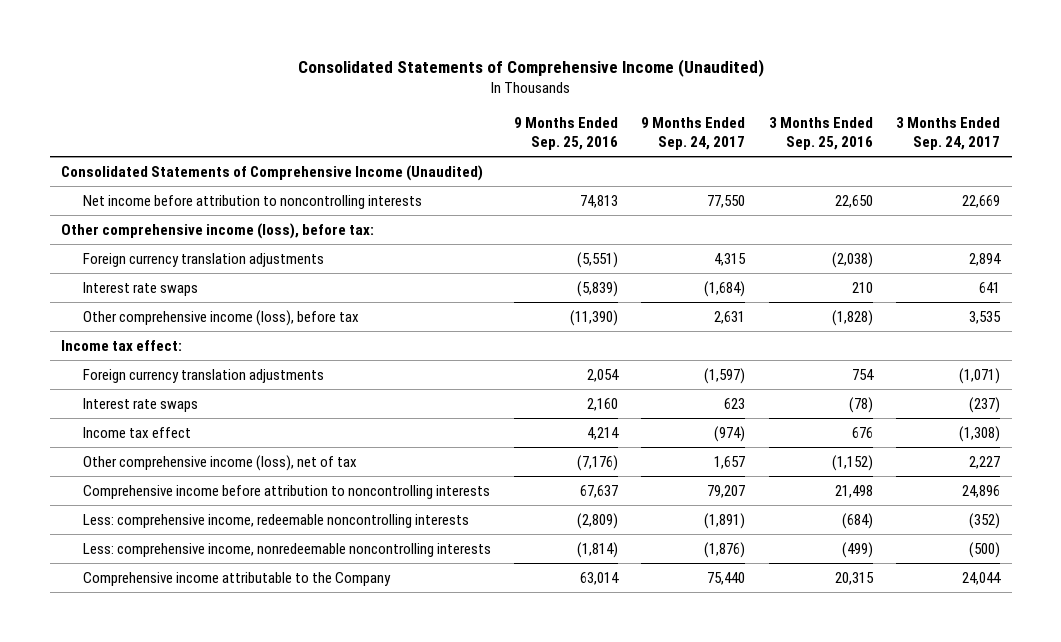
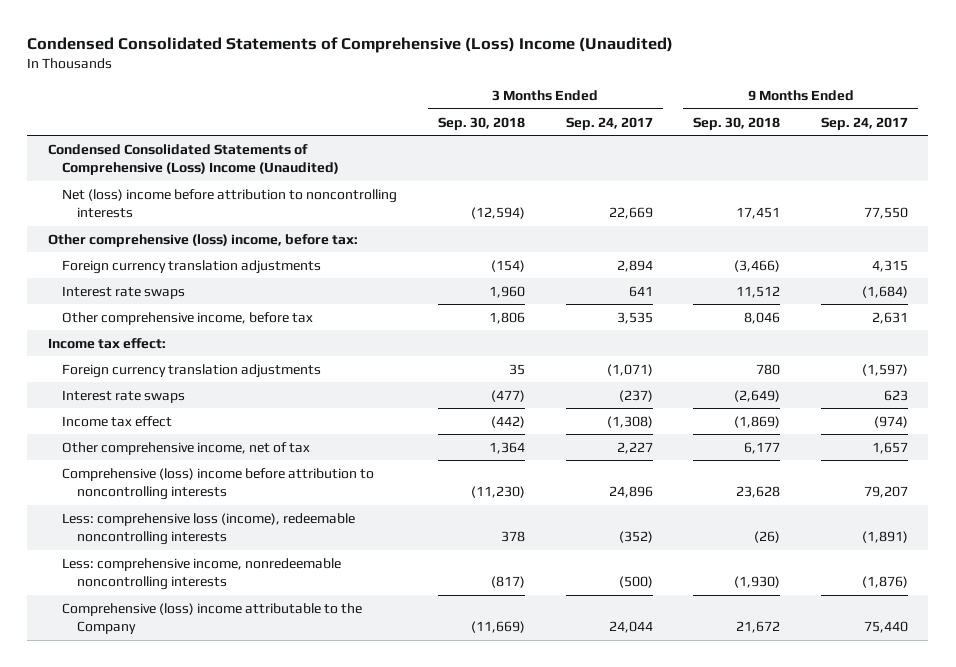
[297,58,764,77] Consolidated Statements of Comprehensive Income (Unaudited) -> [27,37,674,54] Condensed Consolidated Statements of Comprehensive (Loss) Income (Unaudited)
[514,116,619,151] 9 Months Ended Sep. 25, 2016 -> none
[768,116,873,151] 3 Months Ended Sep. 25, 2016 -> none
none -> [438,116,526,130] Sep. 30, 2018
none -> [693,116,781,130] Sep. 30, 2018
[61,164,484,181] Consolidated Statements of Comprehensive Income (Unaudited) -> [47,143,340,175] Condensed Consolidated Statements of Comprehensive (Loss) Income (Unaudited)
[82,194,422,209] Net income before attribution to noncontrolling interests -> [62,188,398,218] Net (loss) income before attribution to noncontrolling interests
[61,222,375,239] Other comprehensive income (loss), before tax: -> [47,233,358,247] Other comprehensive (loss) income, before tax:
[82,309,359,326] Other comprehensive income (loss), before tax -> [62,311,314,325] Other comprehensive income, before tax
[82,454,357,471] Other comprehensive income (loss), net of tax -> [62,441,311,455] Other comprehensive income, net of tax
[82,484,490,499] Comprehensive income before attribution to noncontrolling interests -> [62,467,375,500] Comprehensive (loss) income before attribution to noncontrolling interests
[82,513,469,528] Less: comprehensive income, redeemable noncontrolling interests -> [62,512,356,545] Less: comprehensive loss (income), redeemable noncontrolling interests
[82,571,391,586] Comprehensive income attributable to the Company -> [62,602,363,634] Comprehensive (loss) income attributable to the Company

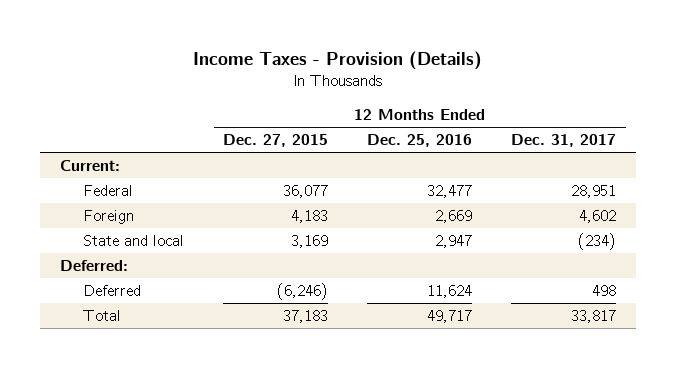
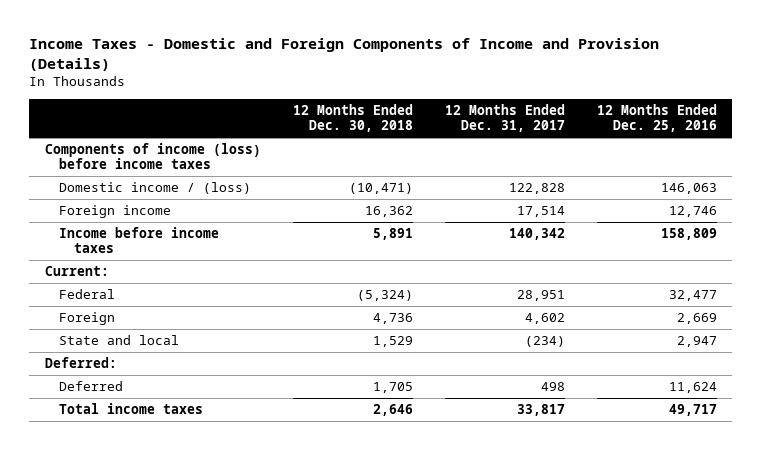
[193,51,483,71] Income Taxes - Provision (Details) -> [29,38,660,72] Income Taxes - Domestic and Foreign Components of Income and Provision (Details)
[223,134,329,148] Dec. 27, 2015 -> none
none -> [292,104,413,133] 12 Months Ended Dec. 30, 2018
none -> [45,143,262,170] Components of income (loss) before income taxes
none -> [59,182,252,195] Domestic income / (loss)
none -> [59,205,172,219] Foreign income
none -> [59,227,220,254] Income before income taxes
[83,309,122,321] Total -> [59,403,204,415] Total income taxes

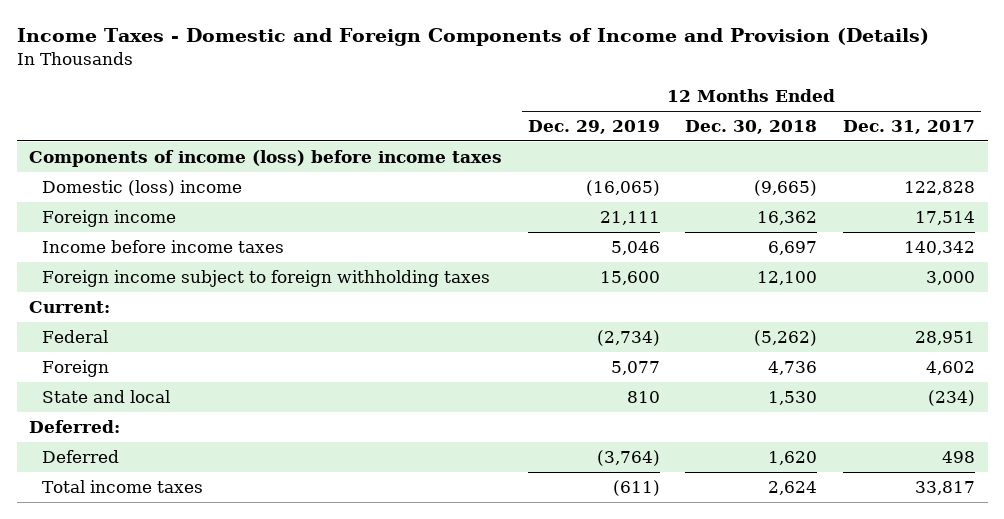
[596,104,717,133] 12 Months Ended Dec. 25, 2016 -> none
none -> [527,120,660,135] Dec. 29, 2019
[59,182,252,195] Domestic income / (loss) -> [41,179,242,196] Domestic (loss) income
[348,183,413,195] (10,471) -> [754,179,818,196] (9,665)
[372,228,413,241] 5,891 -> [768,240,818,255] 6,697
none -> [41,269,490,287] Foreign income subject to foreign withholding taxes
[356,290,413,302] (5,324) -> [754,329,818,346] (5,262)
[372,336,413,348] 1,529 -> [768,390,818,405] 1,530
[372,382,413,394] 1,705 -> [768,450,818,465] 1,620
[372,404,413,417] 2,646 -> [768,480,818,495] 2,624

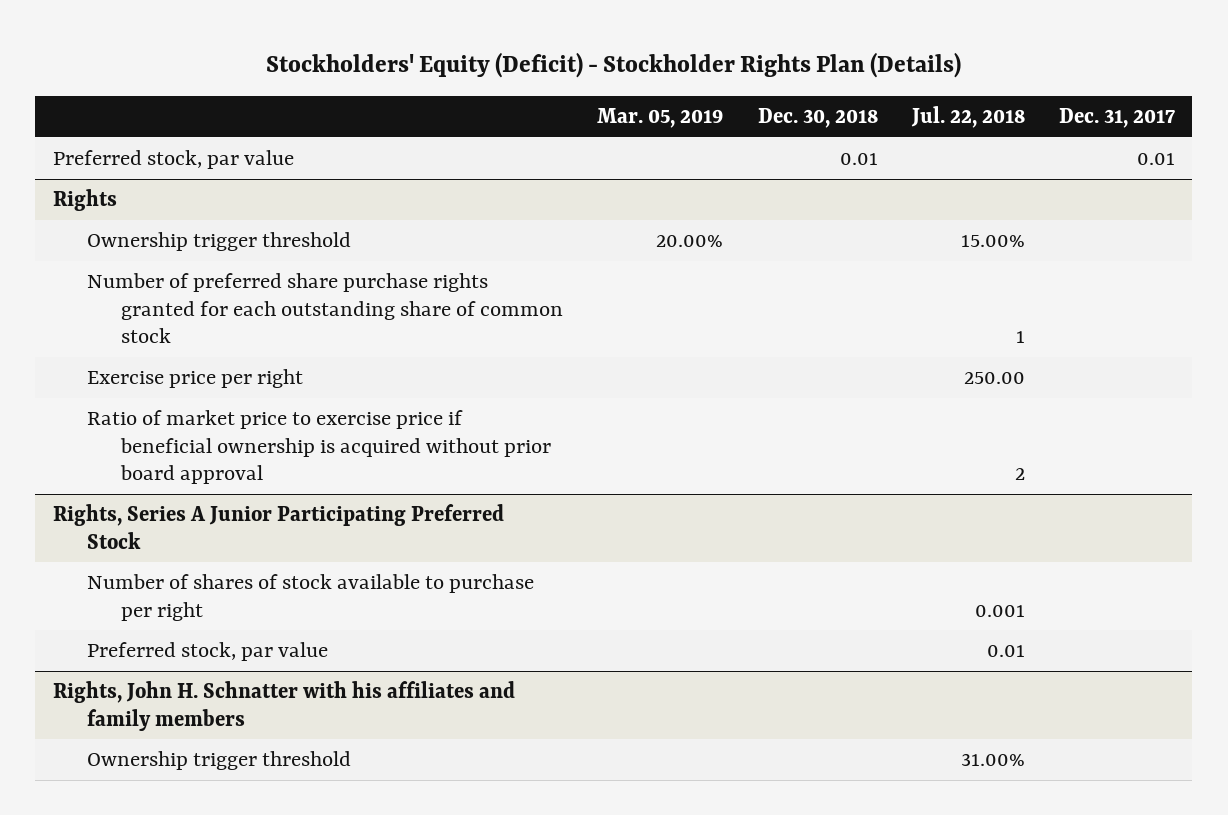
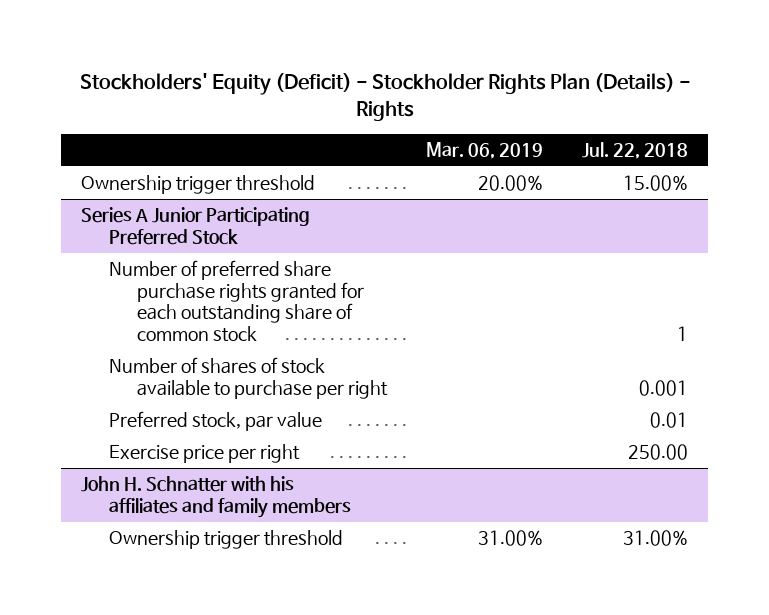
[265,52,961,79] Stockholders' Equity (Deficit) - Stockholder Rights Plan (Details) -> [79,72,691,121] Stockholders' Equity (Deficit) - Stockholder Rights Plan (Details) - Rights
[597,108,724,129] Mar. 05, 2019 -> none
[757,108,878,129] Dec. 30, 2018 -> none
[1059,108,1176,129] Dec. 31, 2017 -> none
none -> [426,141,544,159] Mar. 06, 2019
[52,150,294,170] Preferred stock, par value -> none
[52,189,117,212] Rights -> none
none -> [80,207,310,245] Series A Junior Participating Preferred Stock
[86,369,303,389] Exercise price per right -> none
[86,410,552,485] Ratio of market price to exercise price if beneficial ownership is acquired without prior board approval -> none
[52,504,504,549] Rights, Series A Junior Participating Preferred Stock -> none
none -> [108,444,300,464] Exercise price per right
[52,681,515,731] Rights, John H. Schnatter with his affiliates and family members -> [80,476,351,518] John H. Schnatter with his affiliates and family members

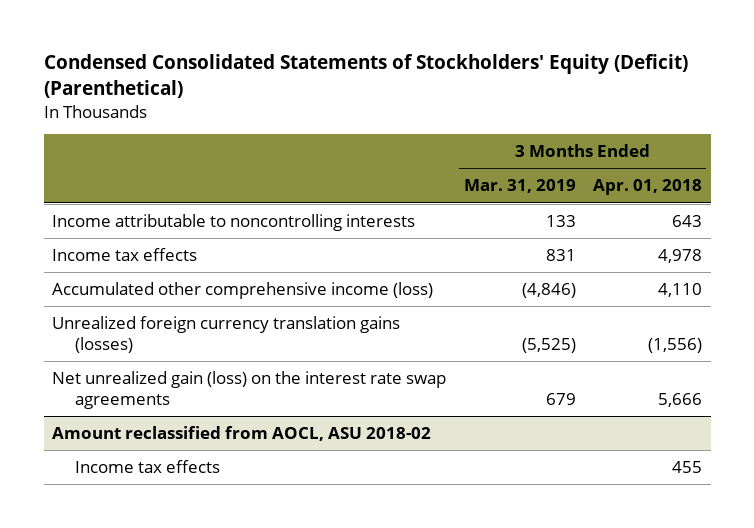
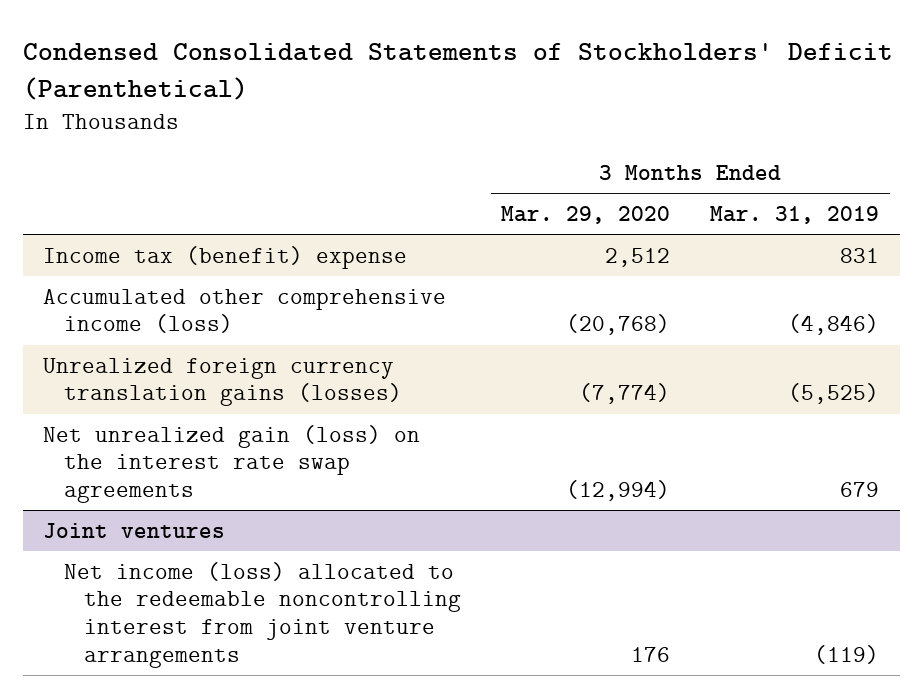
[43,54,688,99] Condensed Consolidated Statements of Stockholders' Equity (Deficit) (Parenthetical) -> [23,43,894,100] Condensed Consolidated Statements of Stockholders' Deficit (Parenthetical)
[593,179,703,196] Apr. 01, 2018 -> none
none -> [501,206,671,225] Mar. 29, 2020
[52,214,416,232] Income attributable to noncontrolling interests -> none
[52,248,198,262] Income tax effects -> [43,245,408,269] Income tax (benefit) expense
[52,426,432,442] Amount reclassified from AOCL, ASU 2018-02 -> none
[74,460,220,474] Income tax effects -> none
none -> [43,522,226,538] Joint ventures
none -> [63,561,462,669] Net income (loss) allocated to the redeemable noncontrolling interest from joint venture arrangements

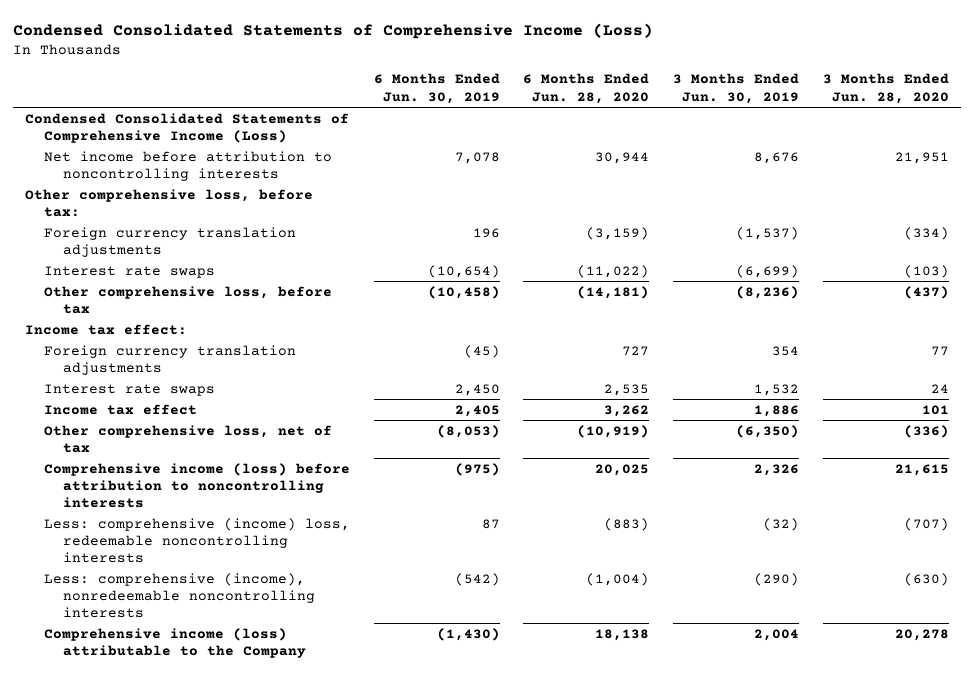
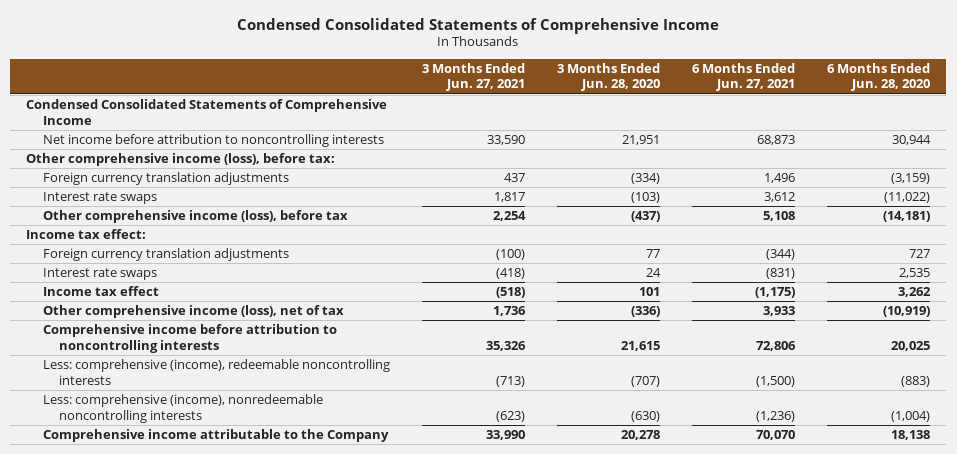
[12,23,653,40] Condensed Consolidated Statements of Comprehensive Income (Loss) -> [237,17,720,34] Condensed Consolidated Statements of Comprehensive Income
[373,73,500,104] 6 Months Ended Jun. 30, 2019 -> none
[673,73,800,104] 3 Months Ended Jun. 30, 2019 -> none
none -> [421,62,525,92] 3 Months Ended Jun. 27, 2021
none -> [692,62,796,92] 6 Months Ended Jun. 27, 2021
[24,112,349,143] Condensed Consolidated Statements of Comprehensive Income (Loss) -> [26,99,388,125] Condensed Consolidated Statements of Comprehensive Income
[24,188,313,217] Other comprehensive loss, before tax: -> [26,153,336,167] Other comprehensive income (loss), before tax:
[43,285,332,314] Other comprehensive loss, before tax -> [42,210,348,224] Other comprehensive income (loss), before tax
[43,424,332,453] Other comprehensive loss, net of tax -> [42,305,344,319] Other comprehensive income (loss), net of tax
[43,462,350,508] Comprehensive income (loss) before attribution to noncontrolling interests -> [42,324,337,353] Comprehensive income before attribution to noncontrolling interests
[43,517,350,563] Less: comprehensive (income) loss, redeemable noncontrolling interests -> [42,359,390,385] Less: comprehensive (income), redeemable noncontrolling interests
[43,627,307,658] Comprehensive income (loss) attributable to the Company -> [42,429,389,443] Comprehensive income attributable to the Company

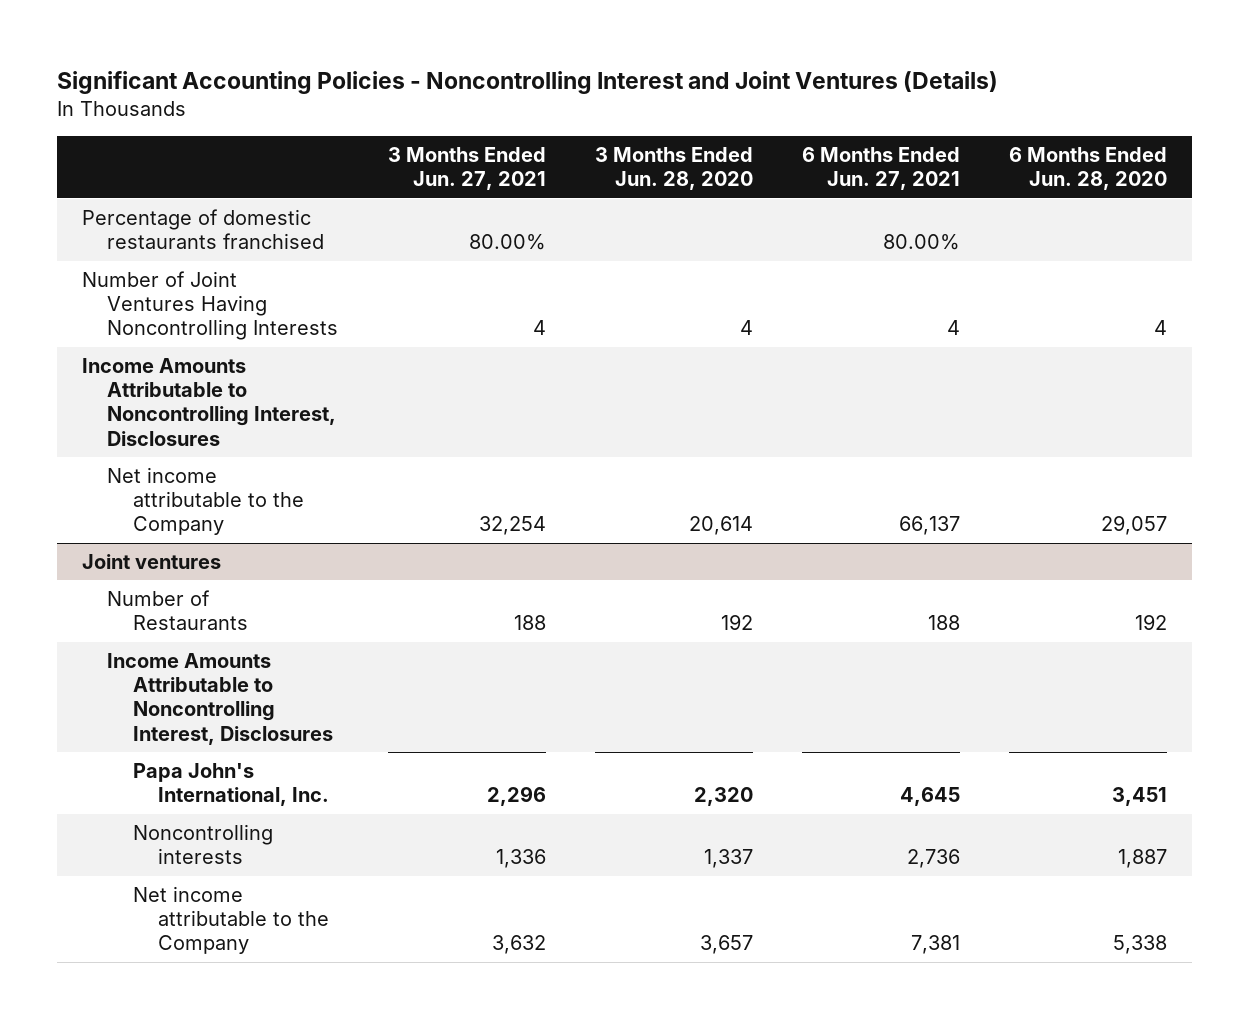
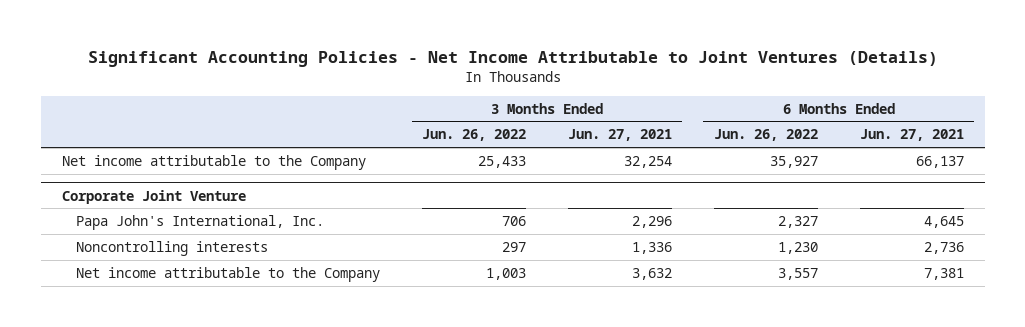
[57,70,999,94] Significant Accounting Policies - Noncontrolling Interest and Joint Ventures (Details) -> [87,50,938,67] Significant Accounting Policies - Net Income Attributable to Joint Ventures (Details)
[594,147,753,191] 3 Months Ended Jun. 28, 2020 -> none
[1009,147,1168,191] 6 Months Ended Jun. 28, 2020 -> none
none -> [422,129,527,142] Jun. 26, 2022
none -> [713,129,818,142] Jun. 26, 2022
[82,209,325,250] Percentage of domestic restaurants franchised -> none
[82,271,339,341] Number of Joint Ventures Having Noncontrolling Interests -> none
[82,358,337,446] Income Amounts Attributable to Noncontrolling Interest, Disclosures -> none
[107,590,248,631] Number of Restaurants -> none
[107,653,333,745] Income Amounts Attributable to Noncontrolling Interest, Disclosures -> none
[82,554,222,570] Joint ventures -> [61,189,246,204] Corporate Joint Venture

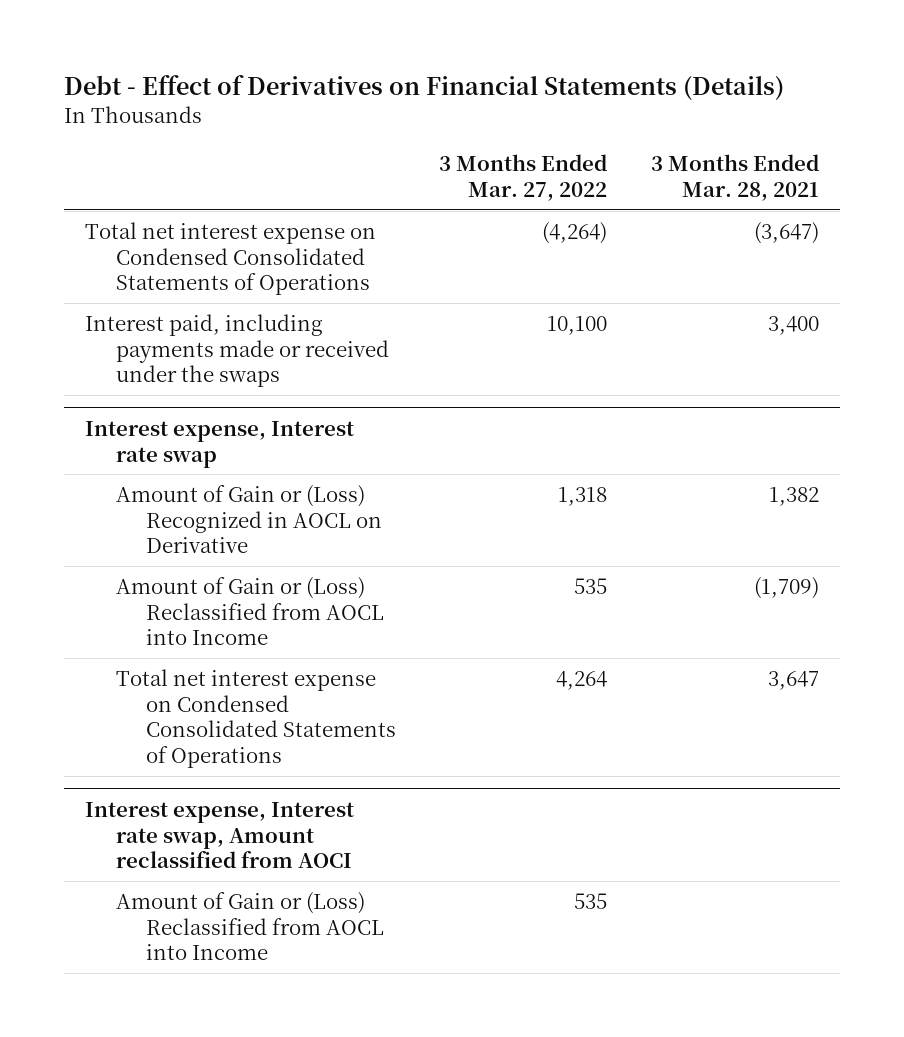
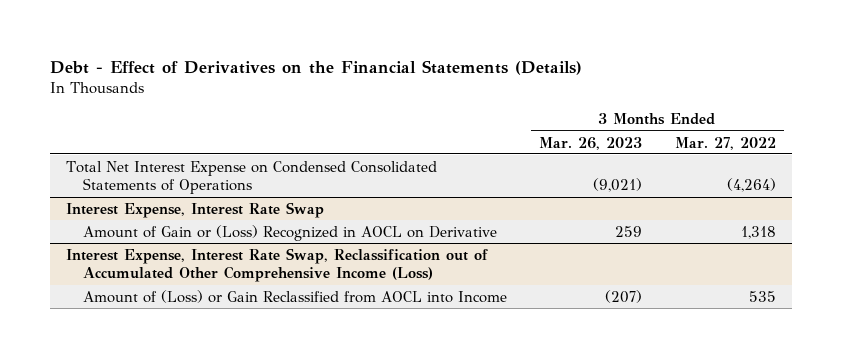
[63,75,784,101] Debt - Effect of Derivatives on Financial Statements (Details) -> [49,59,582,75] Debt - Effect of Derivatives on the Financial Statements (Details)
[650,154,819,201] 3 Months Ended Mar. 28, 2021 -> none
none -> [539,136,643,150] Mar. 26, 2023
[85,313,389,388] Interest paid, including payments made or received under the swaps -> none
[85,221,377,296] Total net interest expense on Condensed Consolidated Statements of Operations -> [65,160,437,195] Total Net Interest Expense on Condensed Consolidated Statements of Operations
[85,420,355,468] Interest expense, Interest rate swap -> [65,201,324,218] Interest Expense, Interest Rate Swap
[115,668,396,769] Total net interest expense on Condensed Consolidated Statements of Operations -> none
[85,801,355,869] Interest expense, Interest rate swap, Amount reclassified from AOCI -> none
[115,891,384,961] Amount of Gain or (Loss) Reclassified from AOCL into Income -> none
none -> [65,247,488,283] Interest Expense, Interest Rate Swap, Reclassification out of Accumulated Other Comprehensive Income (Loss)
[115,576,384,646] Amount of Gain or (Loss) Reclassified from AOCL into Income -> [82,289,507,303] Amount of (Loss) or Gain Reclassified from AOCL into Income

